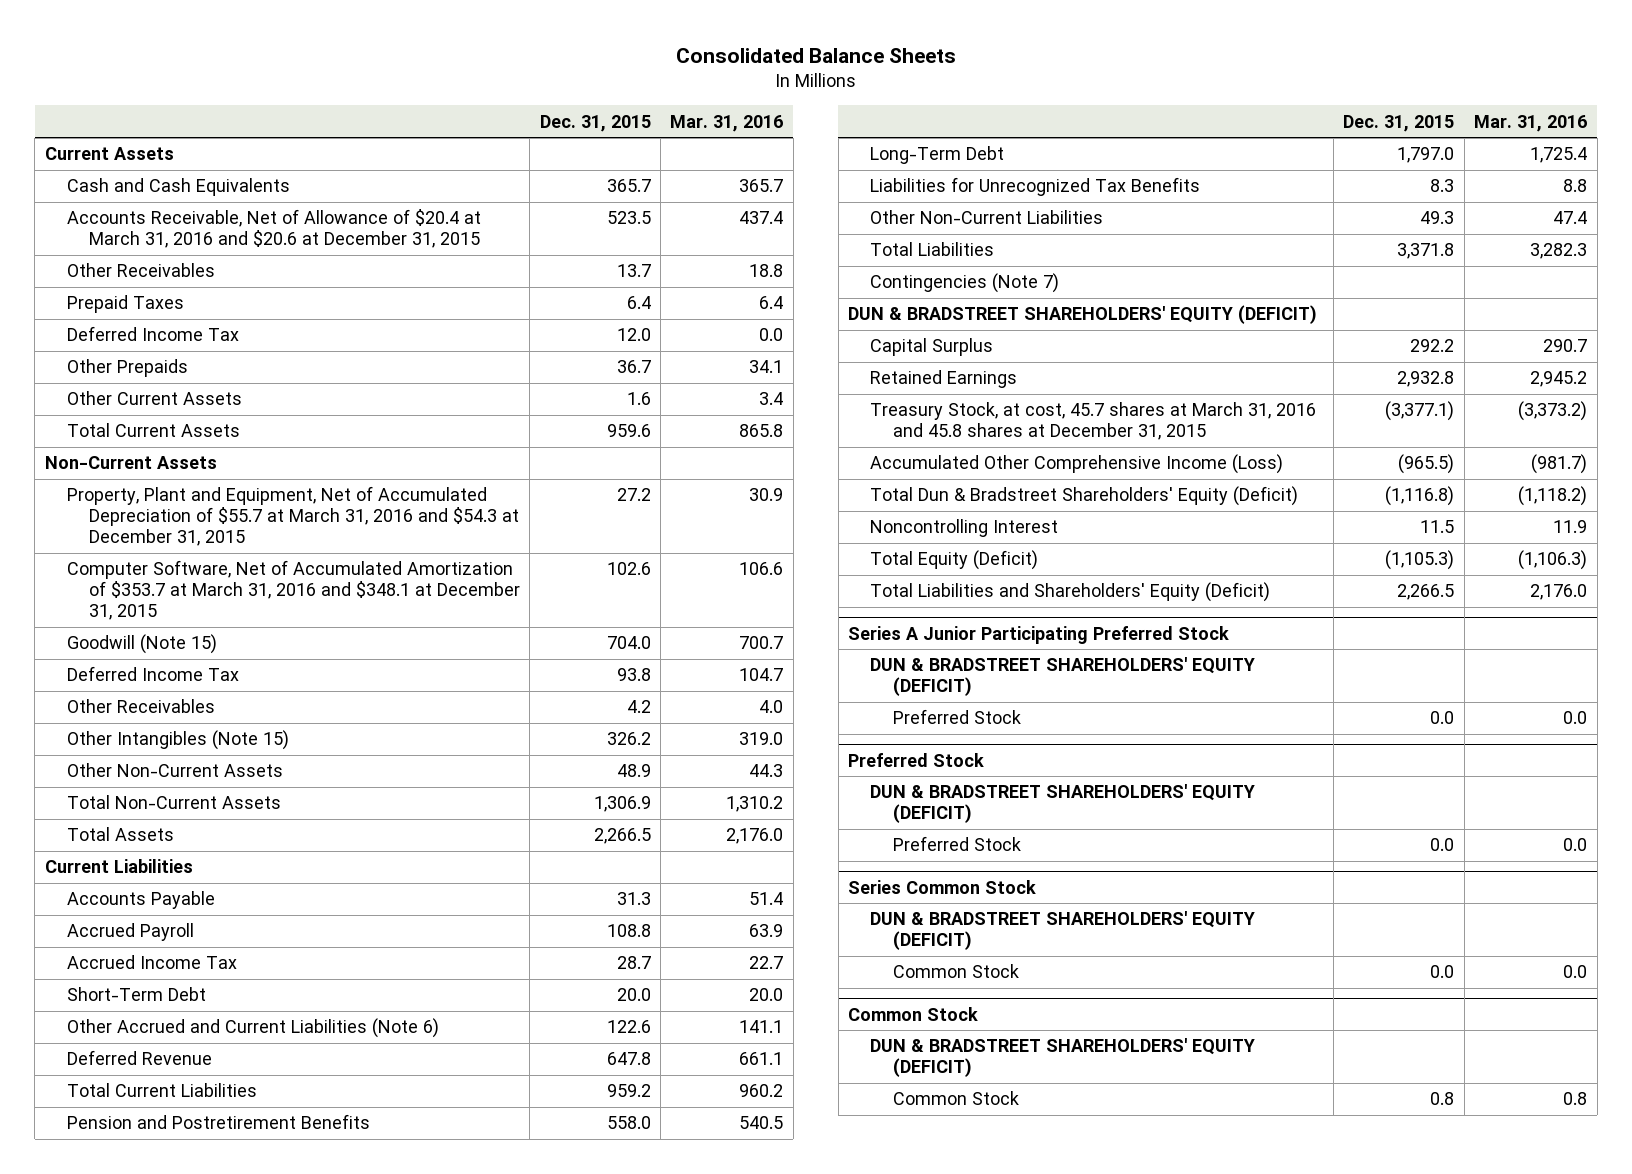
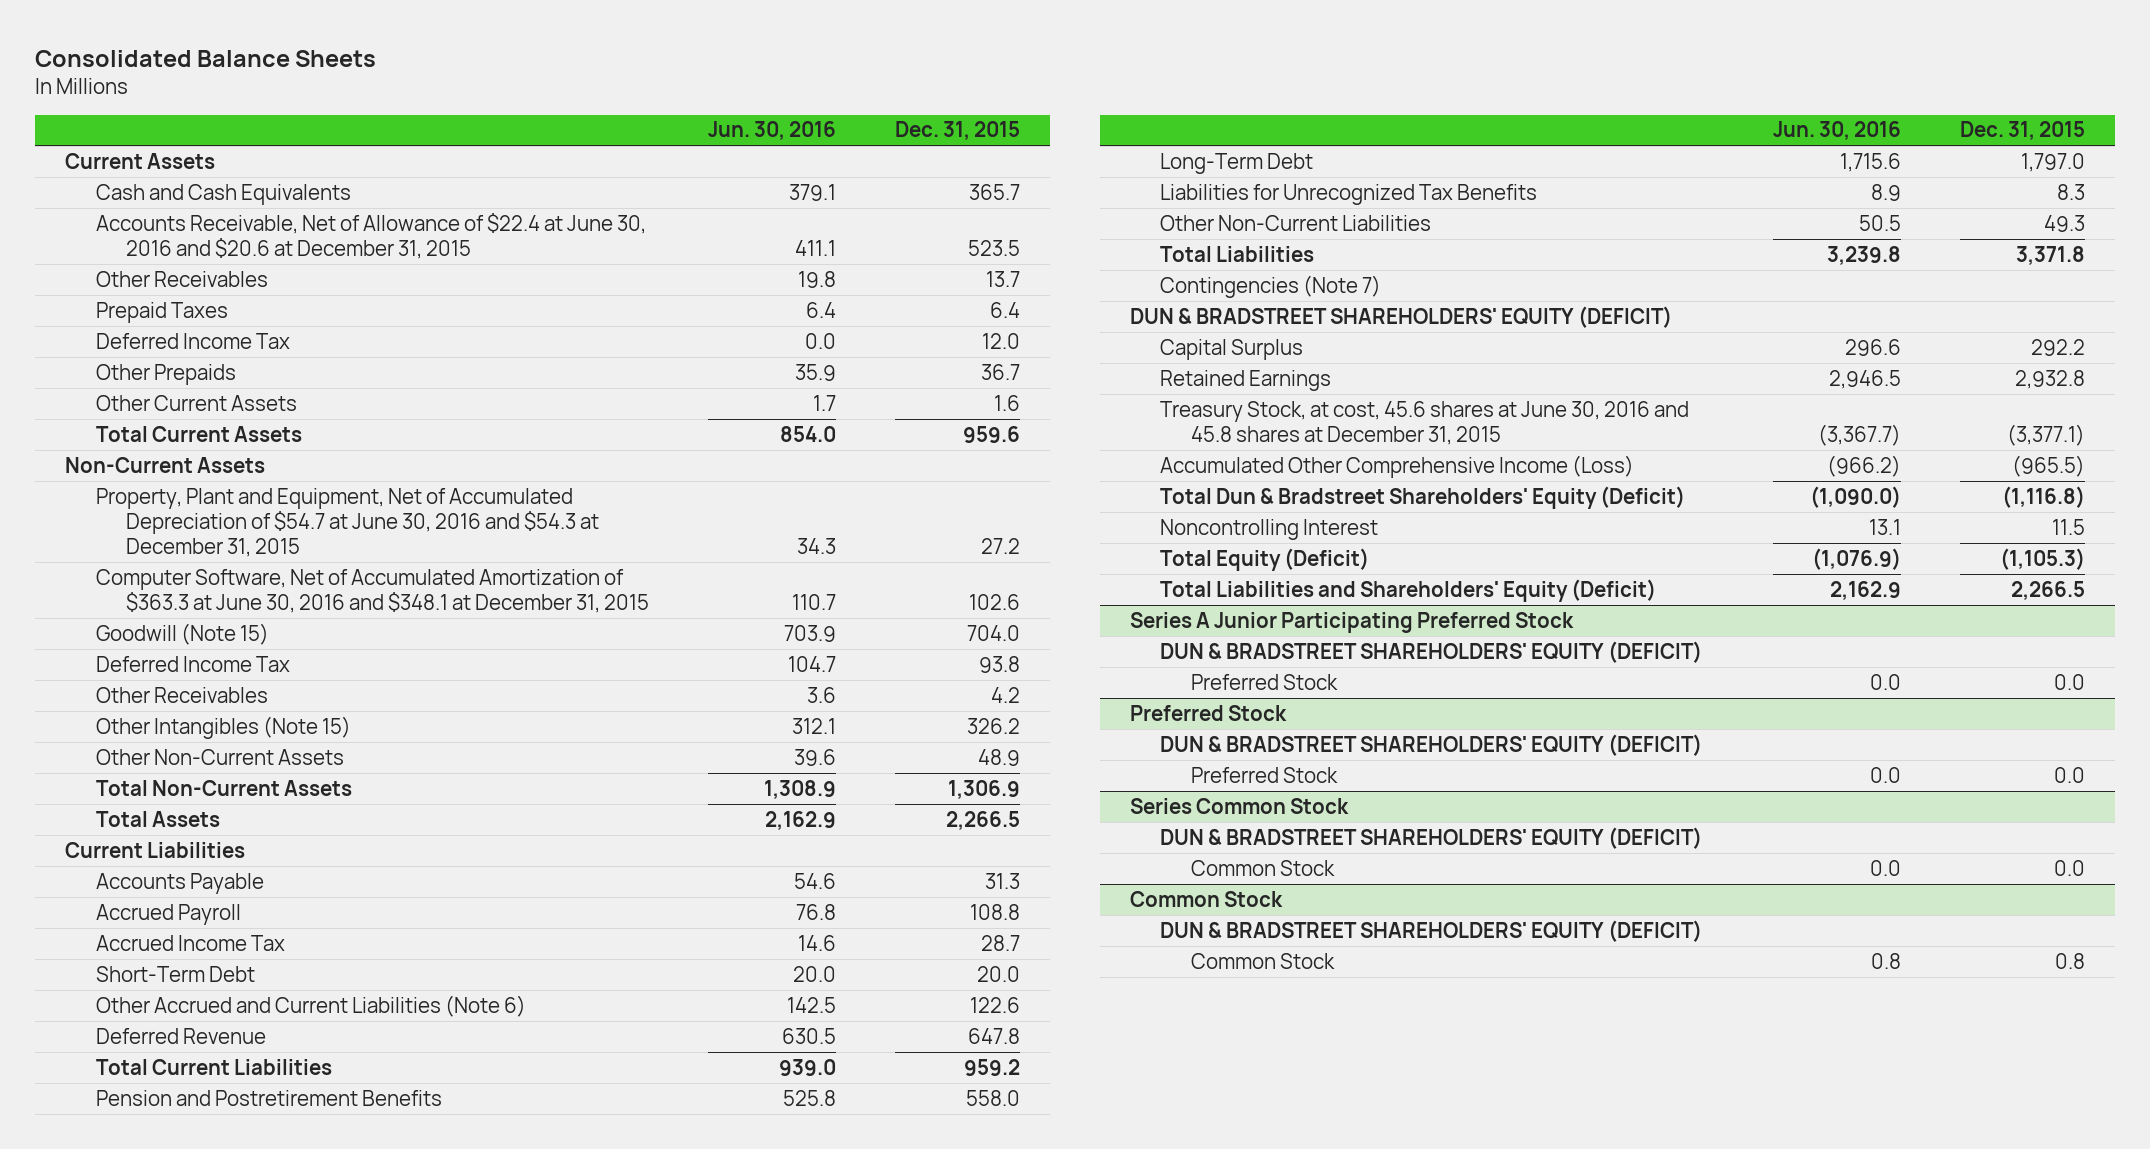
[670,114,784,132] Mar. 31, 2016 -> none
none -> [708,121,837,141] Jun. 30, 2016
[66,209,481,249] Accounts Receivable, Net of Allowance of $20.4 at March 31, 2016 and $20.6 at December 31, 2015 -> [95,212,646,259] Accounts Receivable, Net of Allowance of $22.4 at June 30, 2016 and $20.6 at December 31, 2015
[66,486,519,547] Property, Plant and Equipment, Net of Accumulated Depreciation of $55.7 at March 31, 2016 and $54.3 at December 31, 2015 -> [95,487,600,557] Property, Plant and Equipment, Net of Accumulated Depreciation of $54.7 at June 30, 2016 and $54.3 at December 31, 2015
[66,560,520,621] Computer Software, Net of Accumulated Amortization of $353.7 at March 31, 2016 and $348.1 at December 31, 2015 -> [95,568,650,613] Computer Software, Net of Accumulated Amortization of $363.3 at June 30, 2016 and $348.1 at December 31, 2015
[870,402,1317,441] Treasury Stock, at cost, 45.7 shares at March 31, 2016 and 45.8 shares at December 31, 2015 -> [1160,400,1690,445] Treasury Stock, at cost, 45.6 shares at June 30, 2016 and 45.8 shares at December 31, 2015

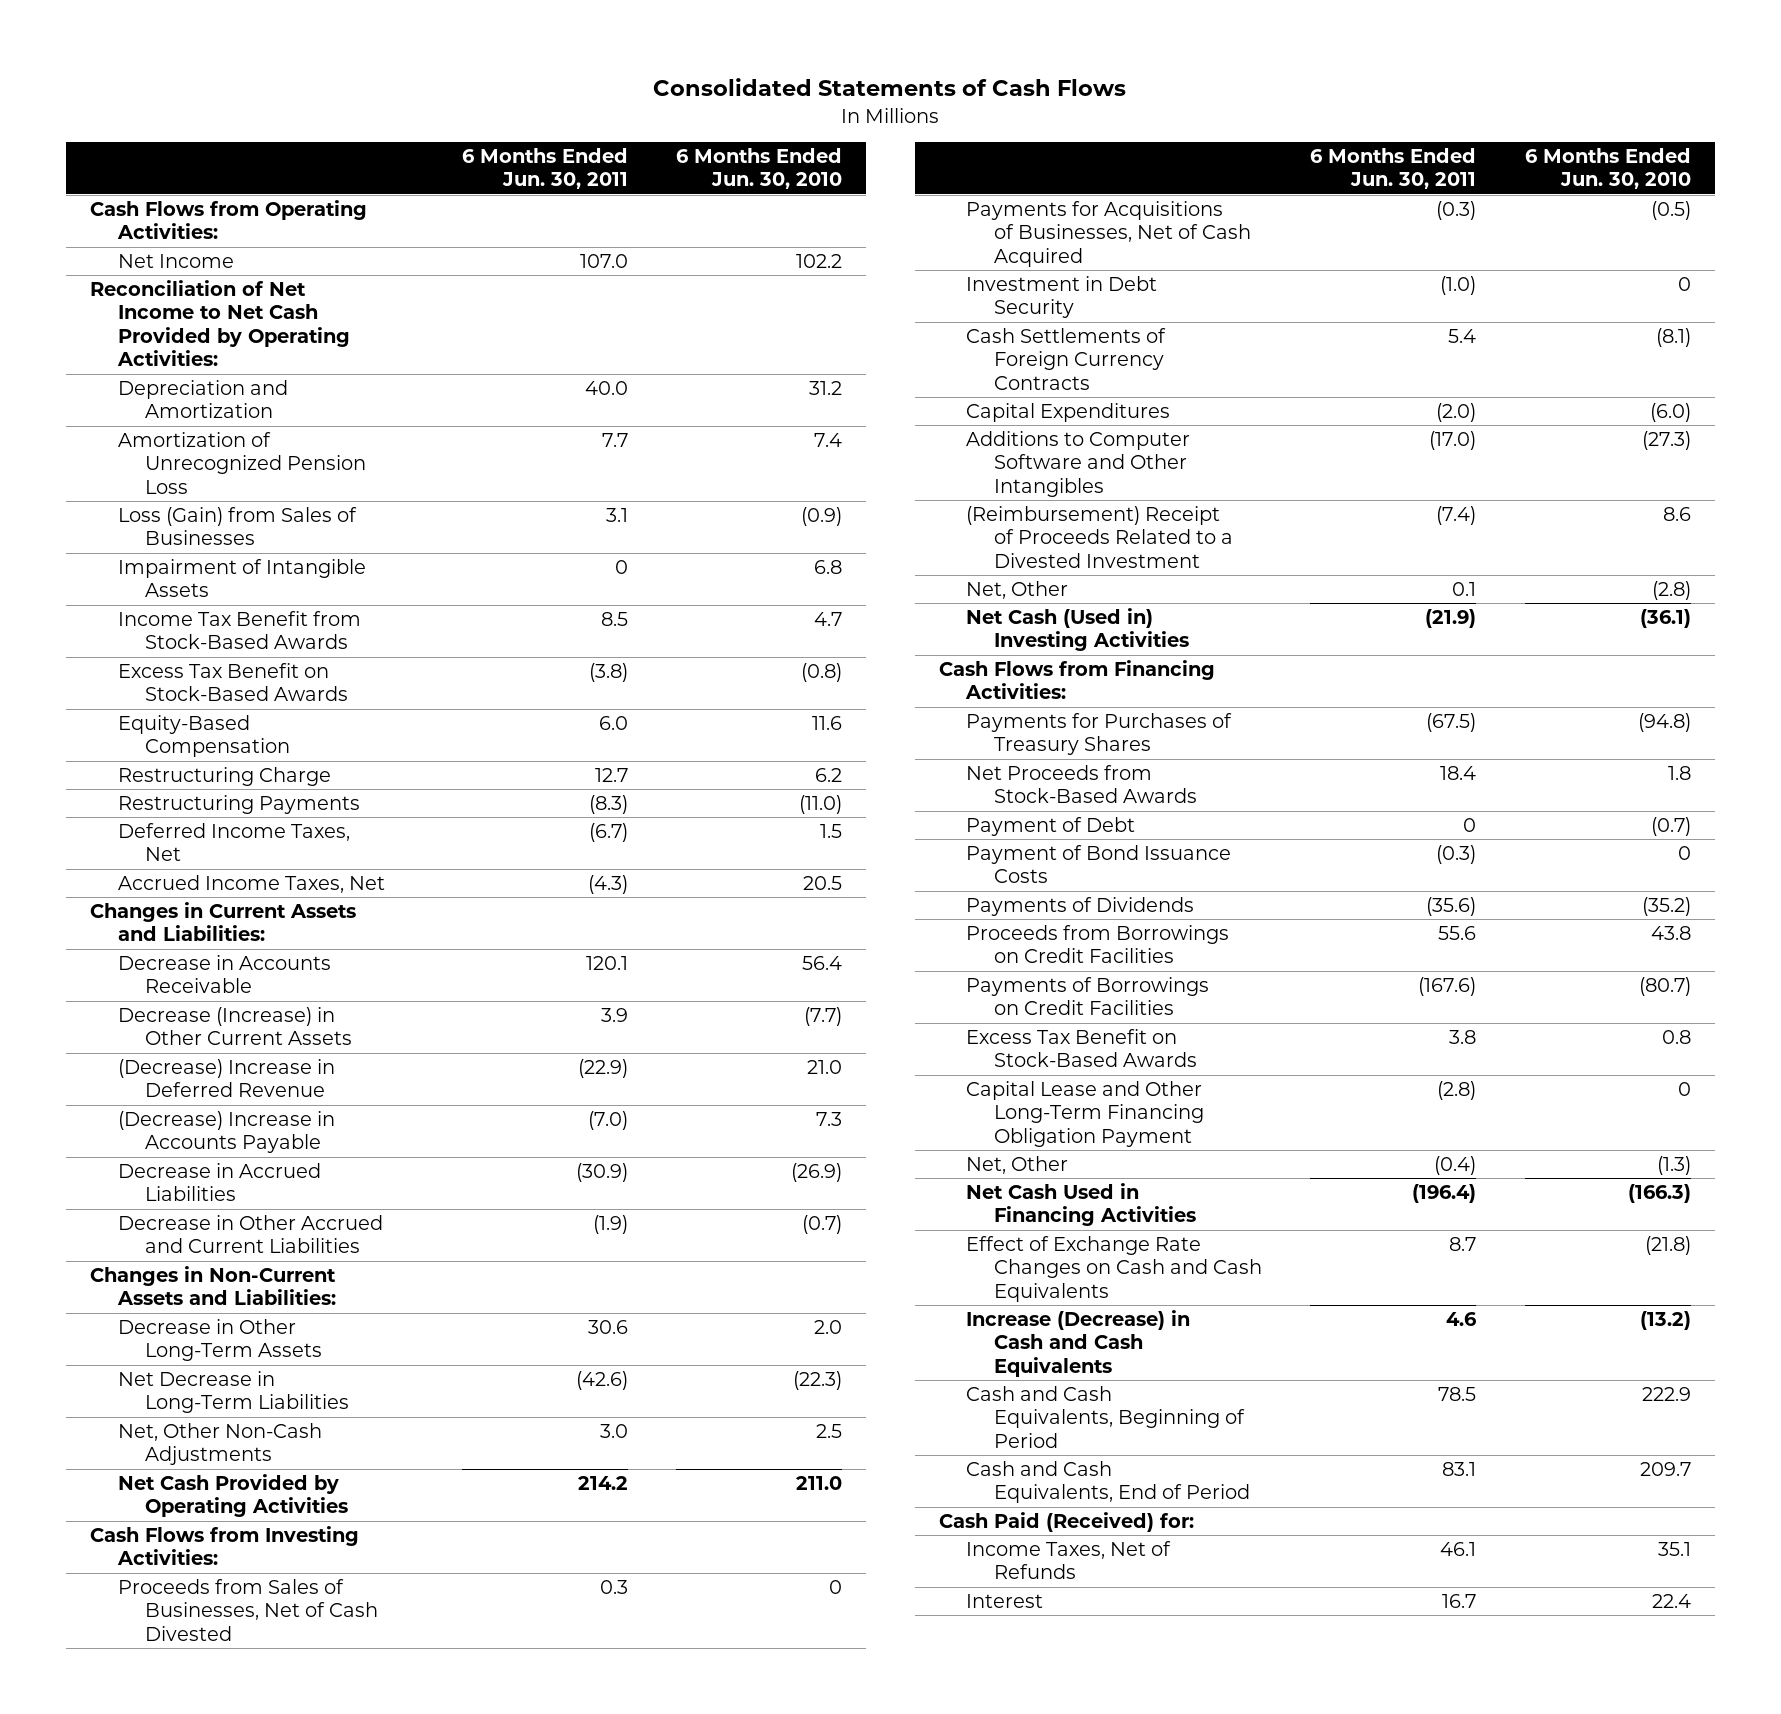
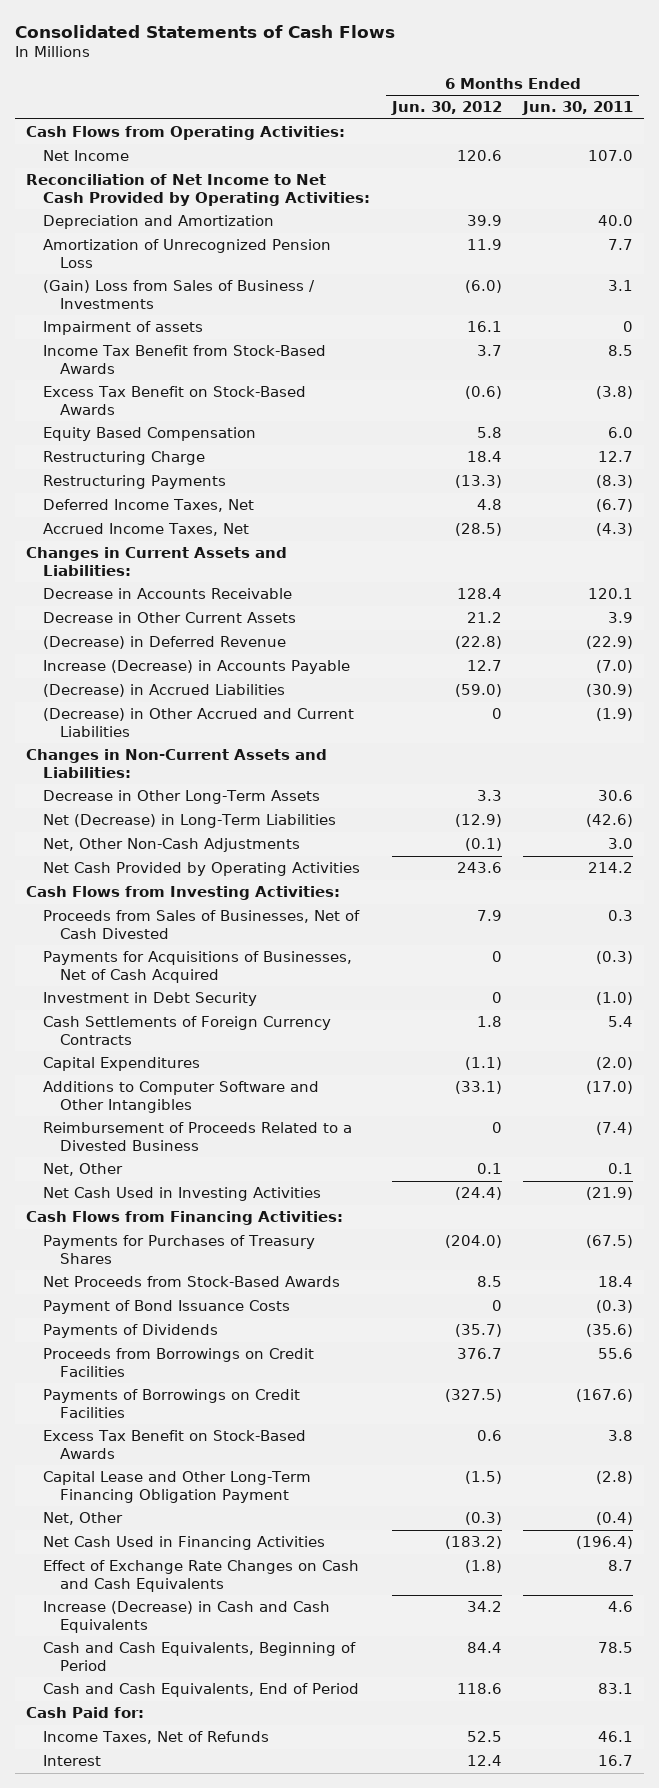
[676,147,843,190] 6 Months Ended Jun. 30, 2010 -> none
none -> [390,101,502,116] Jun. 30, 2012
[117,507,357,546] Loss (Gain) from Sales of Businesses -> [42,280,315,309] (Gain) Loss from Sales of Business / Investments
[117,559,366,598] Impairment of Intangible Assets -> [42,321,203,336] Impairment of assets
[117,715,291,758] Equity-Based Compensation -> [42,427,256,442] Equity Based Compensation
[117,1007,353,1046] Decrease (Increase) in Other Current Assets -> [42,612,296,624] Decrease in Other Current Assets
[117,1059,335,1098] (Decrease) Increase in Deferred Revenue -> [42,636,286,650] (Decrease) in Deferred Revenue
[117,1111,335,1154] (Decrease) Increase in Accounts Payable -> [42,660,350,675] Increase (Decrease) in Accounts Payable
[117,1163,321,1202] Decrease in Accrued Liabilities -> [42,684,285,698] (Decrease) in Accrued Liabilities
[117,1215,383,1254] Decrease in Other Accrued and Current Liabilities -> [42,708,354,737] (Decrease) in Other Accrued and Current Liabilities
[117,1371,350,1414] Net Decrease in Long-Term Liabilities -> [42,814,336,829] Net (Decrease) in Long-Term Liabilities
[966,506,1233,568] (Reimbursement) Receipt of Proceeds Related to a Divested Investment -> [42,1122,352,1151] Reimbursement of Proceeds Related to a Divested Business
[966,608,1189,652] Net Cash (Used in) Investing Activities -> [42,1187,321,1202] Net Cash Used in Investing Activities
[966,817,1136,837] Payment of Debt -> none
[938,1512,1194,1533] Cash Paid (Received) for: -> [25,1707,144,1719] Cash Paid for:

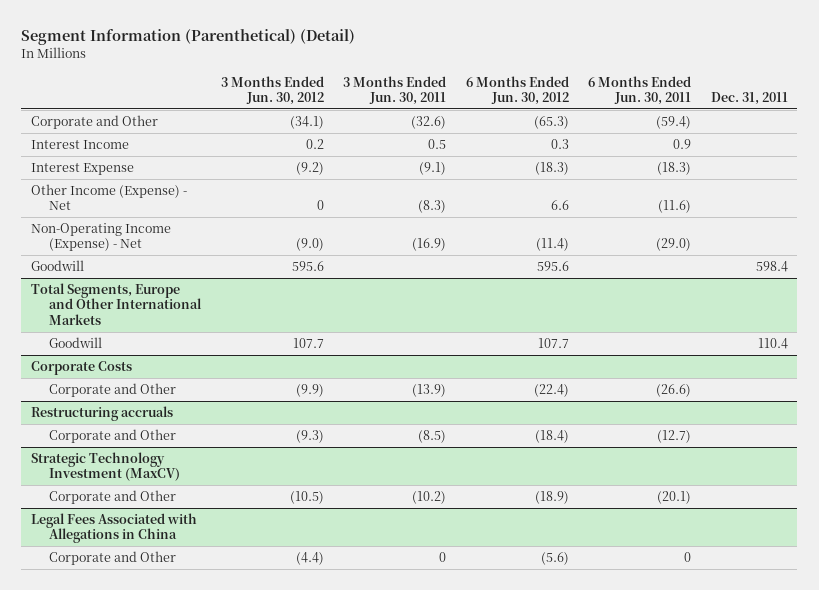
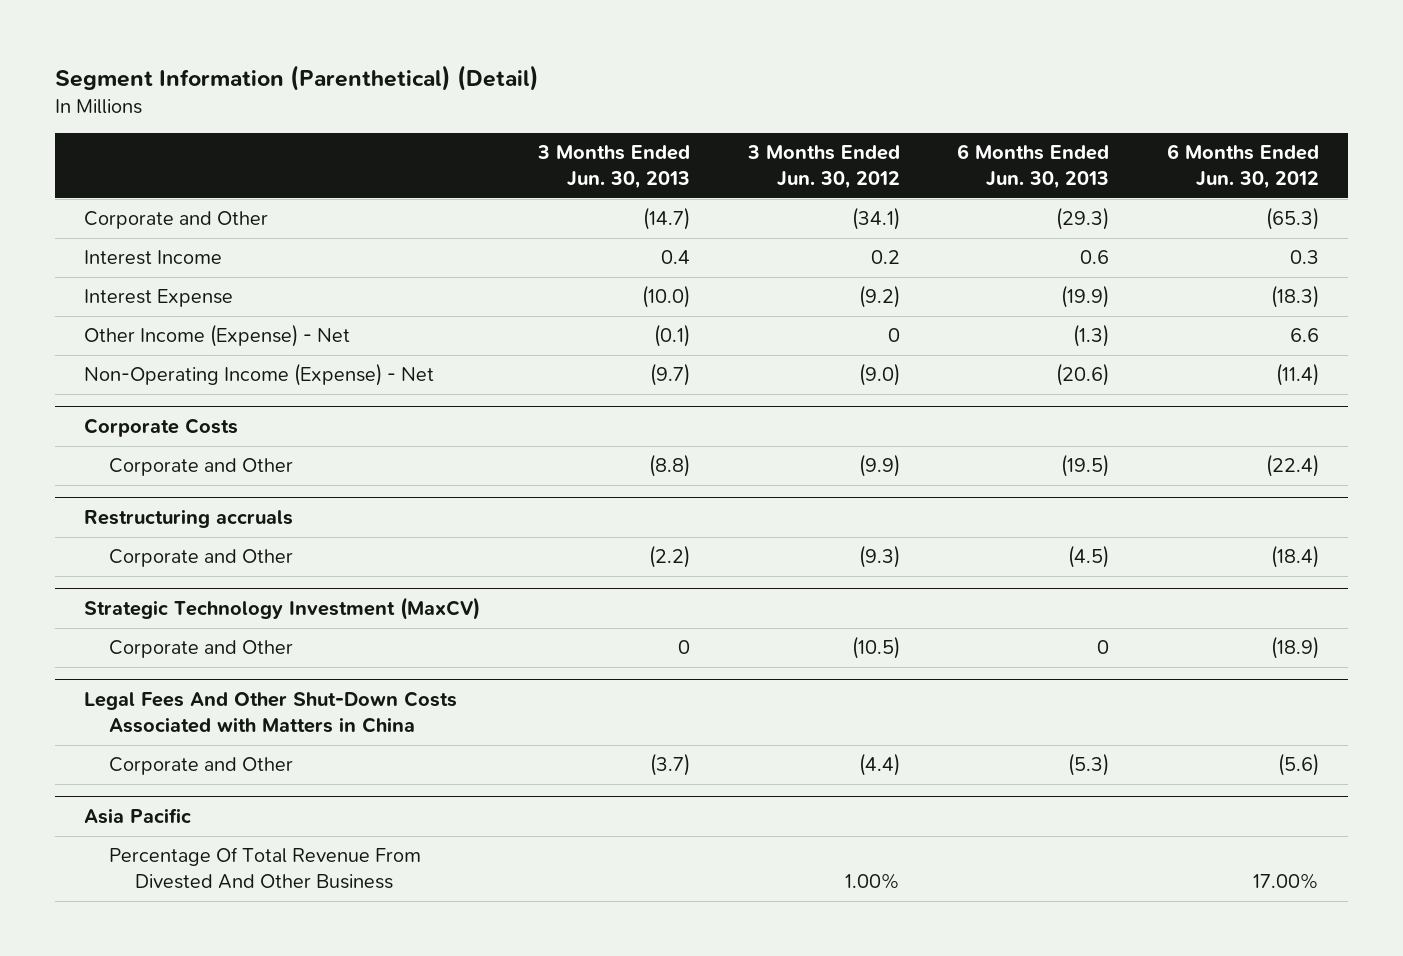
[343,75,447,105] 3 Months Ended Jun. 30, 2011 -> none
[588,75,692,105] 6 Months Ended Jun. 30, 2011 -> none
[710,91,788,105] Dec. 31, 2011 -> none
none -> [536,145,690,189] 3 Months Ended Jun. 30, 2013
none -> [957,144,1110,189] 6 Months Ended Jun. 30, 2013
[31,260,85,272] Goodwill -> none
[31,283,203,325] Total Segments, Europe and Other International Markets -> none
[49,337,103,349] Goodwill -> none
[31,513,198,544] Legal Fees Associated with Allegations in China -> none
none -> [84,691,458,733] Legal Fees And Other Shut-Down Costs Associated with Matters in China
none -> [84,808,193,825] Asia Pacific
none -> [109,847,422,889] Percentage Of Total Revenue From Divested And Other Business

